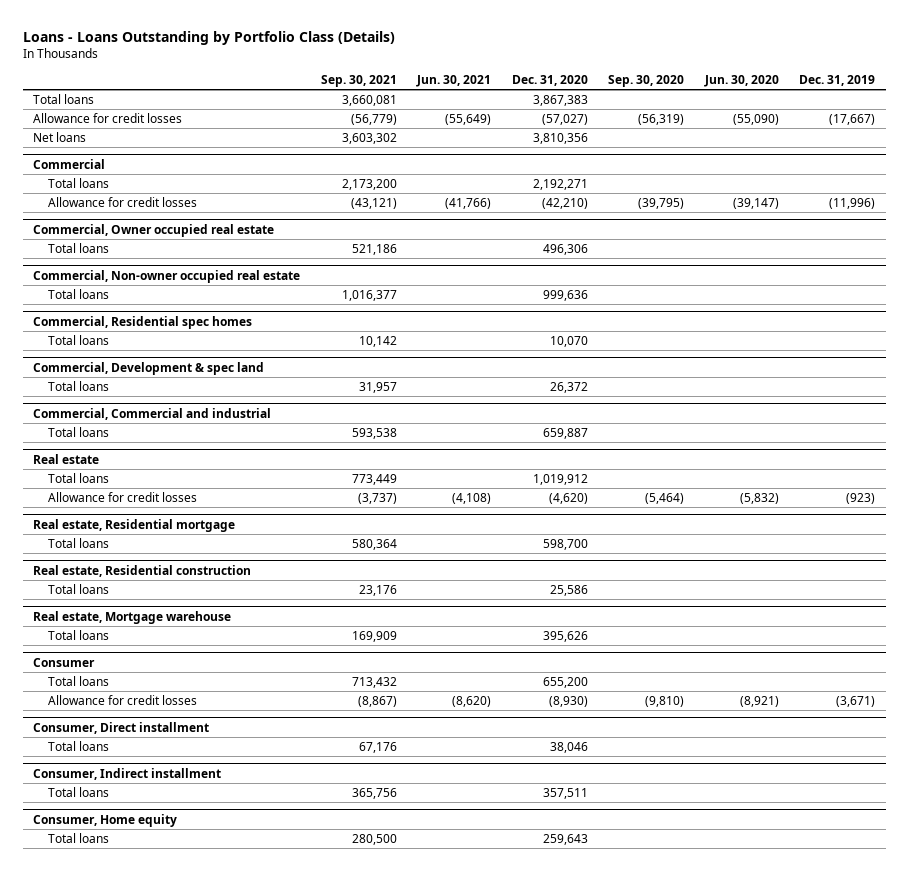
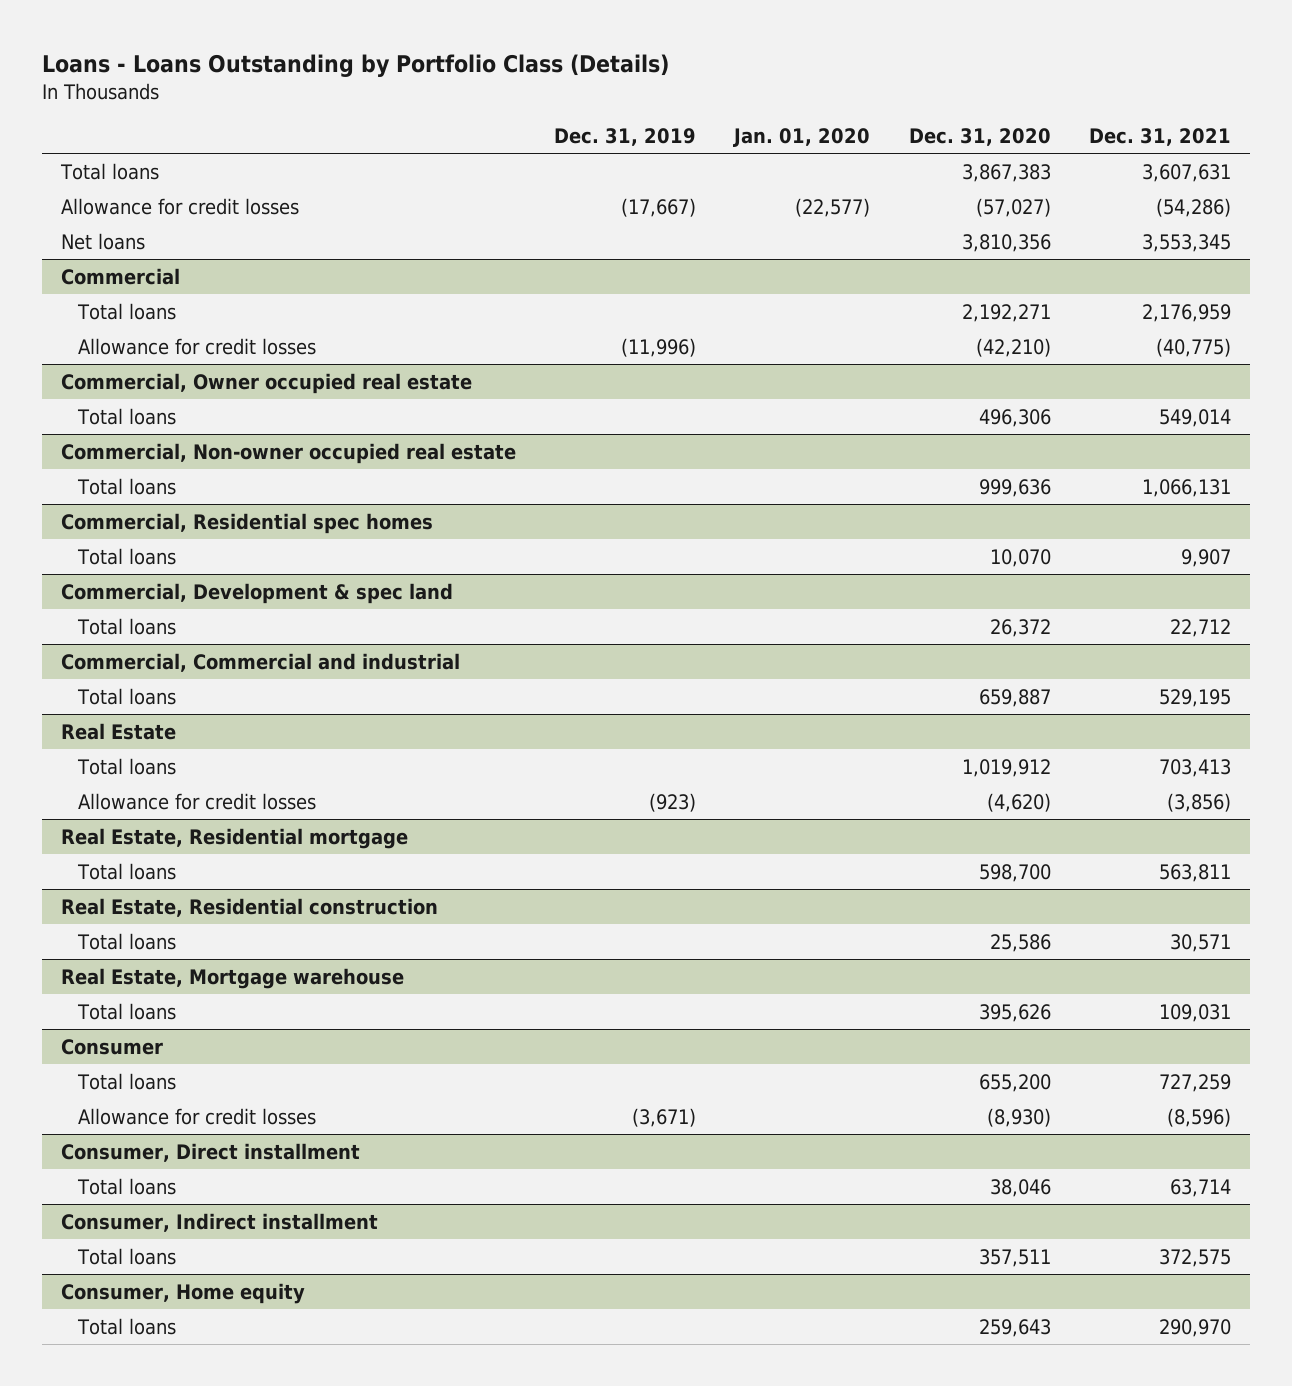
[320,75,397,88] Sep. 30, 2021 -> none
[416,75,492,88] Jun. 30, 2021 -> none
[608,75,685,88] Sep. 30, 2020 -> none
[703,75,779,88] Jun. 30, 2020 -> none
none -> [733,128,871,148] Jan. 01, 2020
none -> [1089,128,1232,147] Dec. 31, 2021
[33,453,100,464] Real estate -> [60,722,176,740] Real Estate
[33,518,236,532] Real estate, Residential mortgage -> [60,827,408,849] Real Estate, Residential mortgage
[33,564,252,577] Real estate, Residential construction -> [60,897,438,917] Real Estate, Residential construction
[33,610,232,624] Real estate, Mortgage warehouse -> [60,967,404,989] Real Estate, Mortgage warehouse

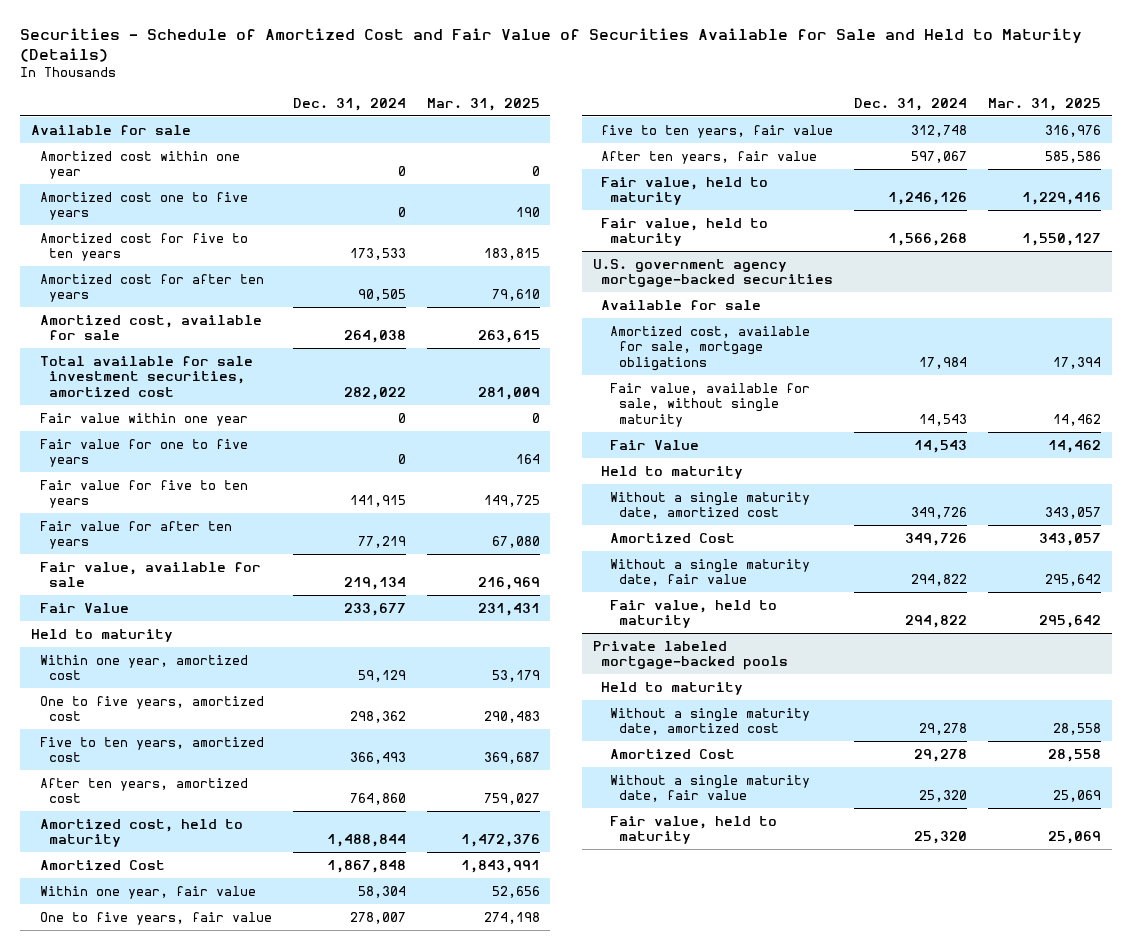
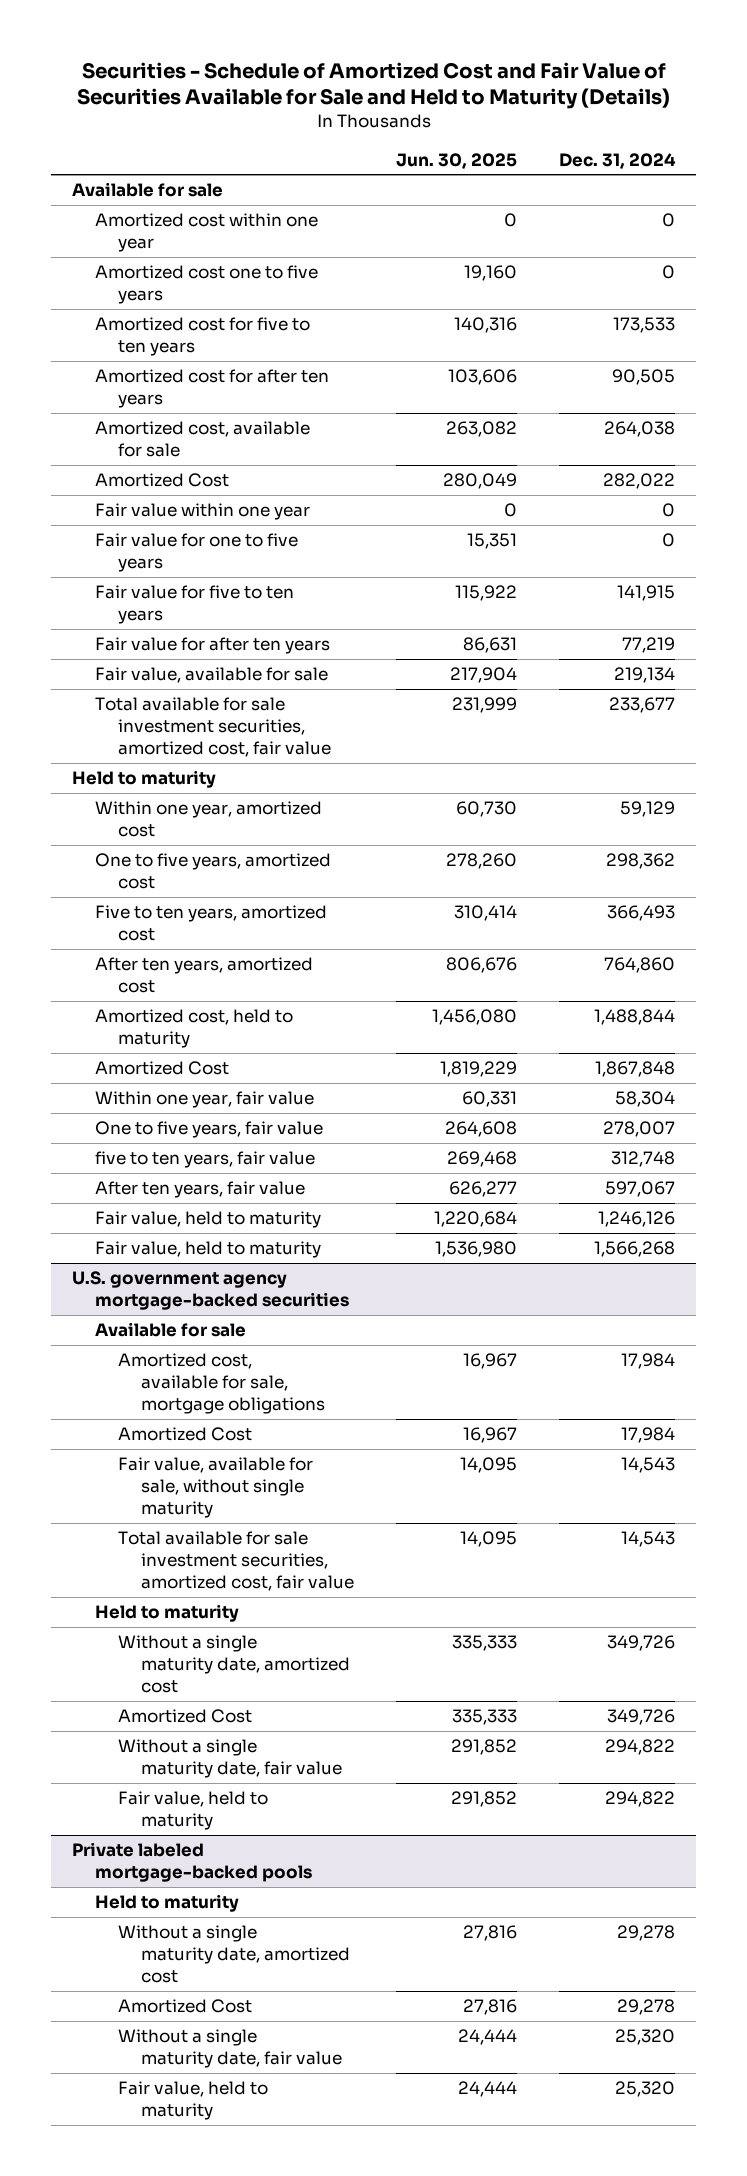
[426,97,540,111] Mar. 31, 2025 -> none
none -> [396,152,518,169] Jun. 30, 2025
[39,355,253,398] Total available for sale investment securities, amortized cost -> [95,473,230,488] Amortized Cost
[39,602,129,613] Fair Value -> [95,697,332,758] Total available for sale investment securities, amortized cost, fair value
none -> [118,1427,253,1442] Amortized Cost
[610,439,700,450] Fair Value -> [118,1531,355,1592] Total available for sale investment securities, amortized cost, fair value

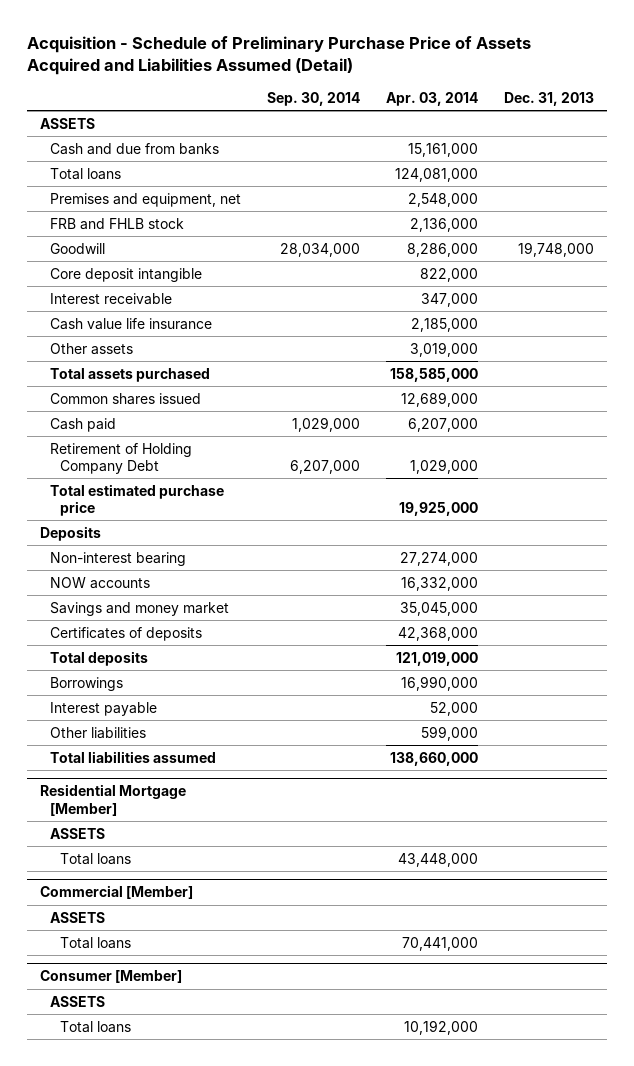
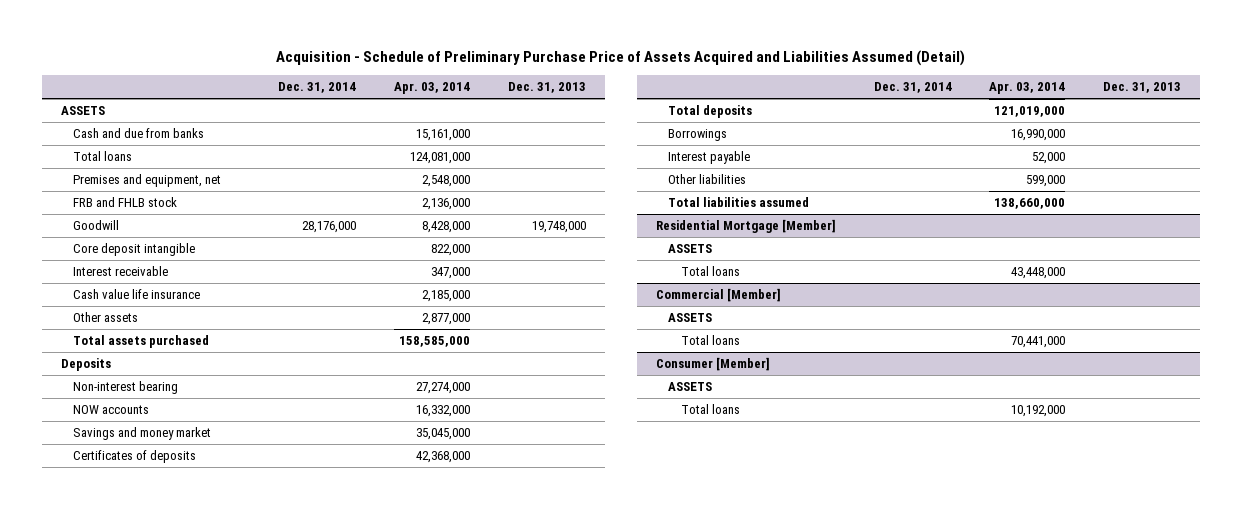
[267,92,361,107] Sep. 30, 2014 -> none
none -> [278,82,357,94] Dec. 31, 2014
[406,242,478,257] 8,286,000 -> [422,221,471,234] 8,428,000
[409,341,478,357] 3,019,000 -> [422,313,471,326] 2,877,000
[50,392,202,405] Common shares issued -> none
[50,417,117,432] Cash paid -> none
[50,442,193,475] Retirement of Holding Company Debt -> none
[50,483,225,517] Total estimated purchase price -> none

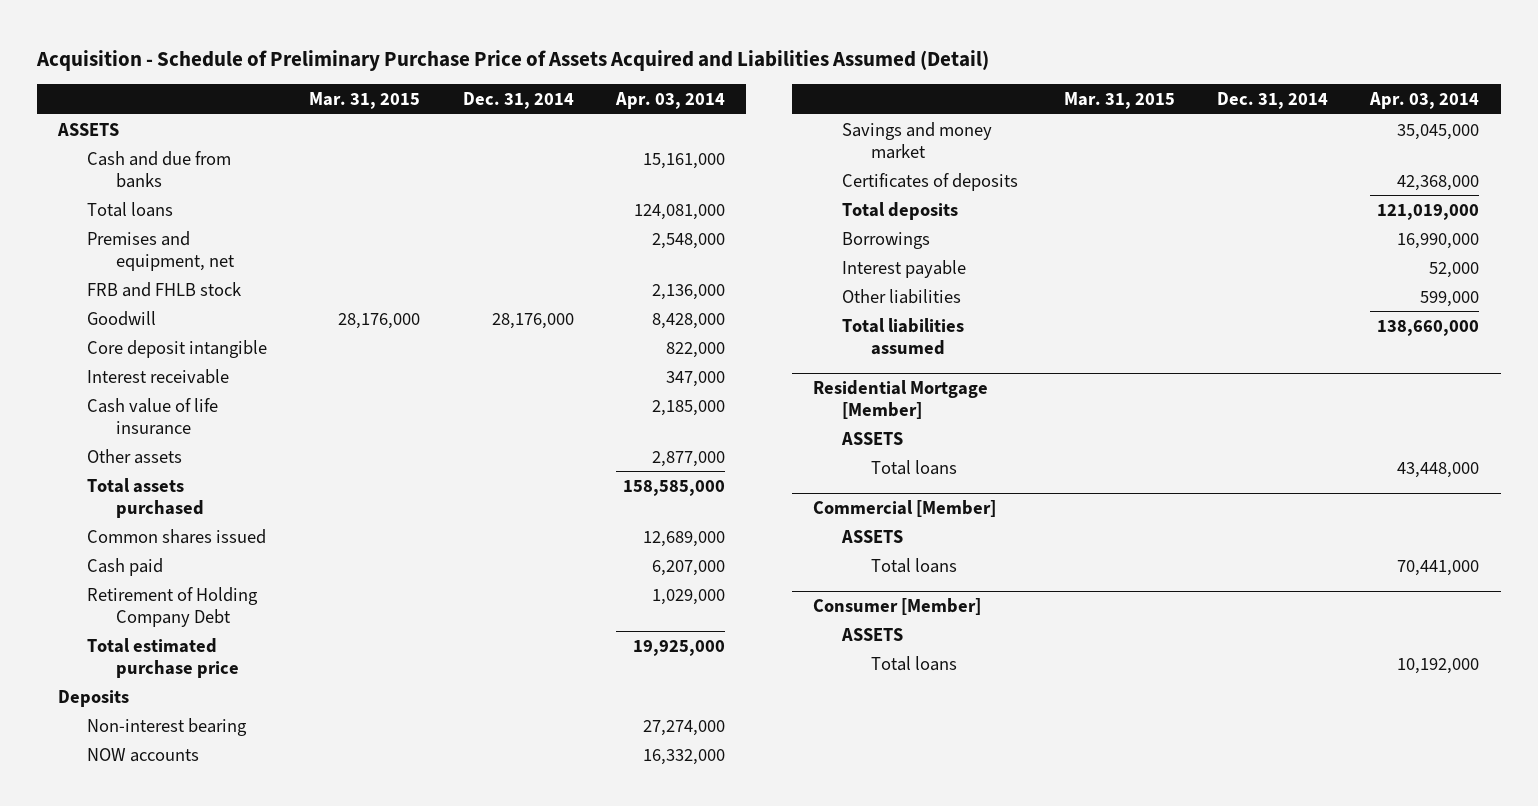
[507,82,586,94] Dec. 31, 2013 -> none
none -> [309,91,421,109] Mar. 31, 2015
[73,289,201,300] Cash value life insurance -> [87,397,219,435] Cash value of life insurance
none -> [87,528,267,544] Common shares issued
none -> [87,557,164,576] Cash paid
none -> [87,586,259,627] Retirement of Holding Company Debt
none -> [87,637,239,678] Total estimated purchase price

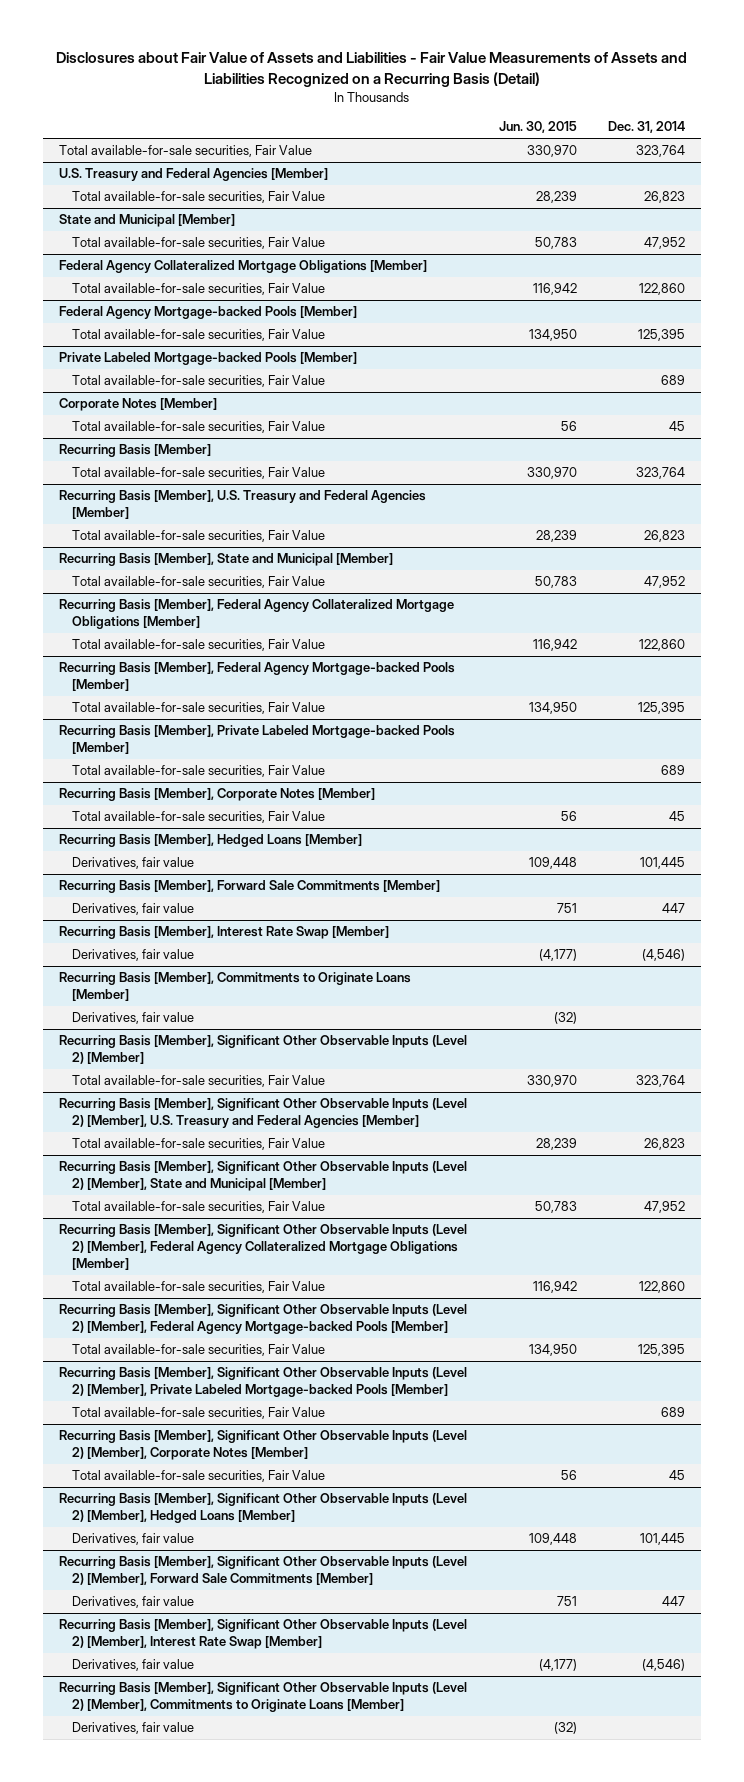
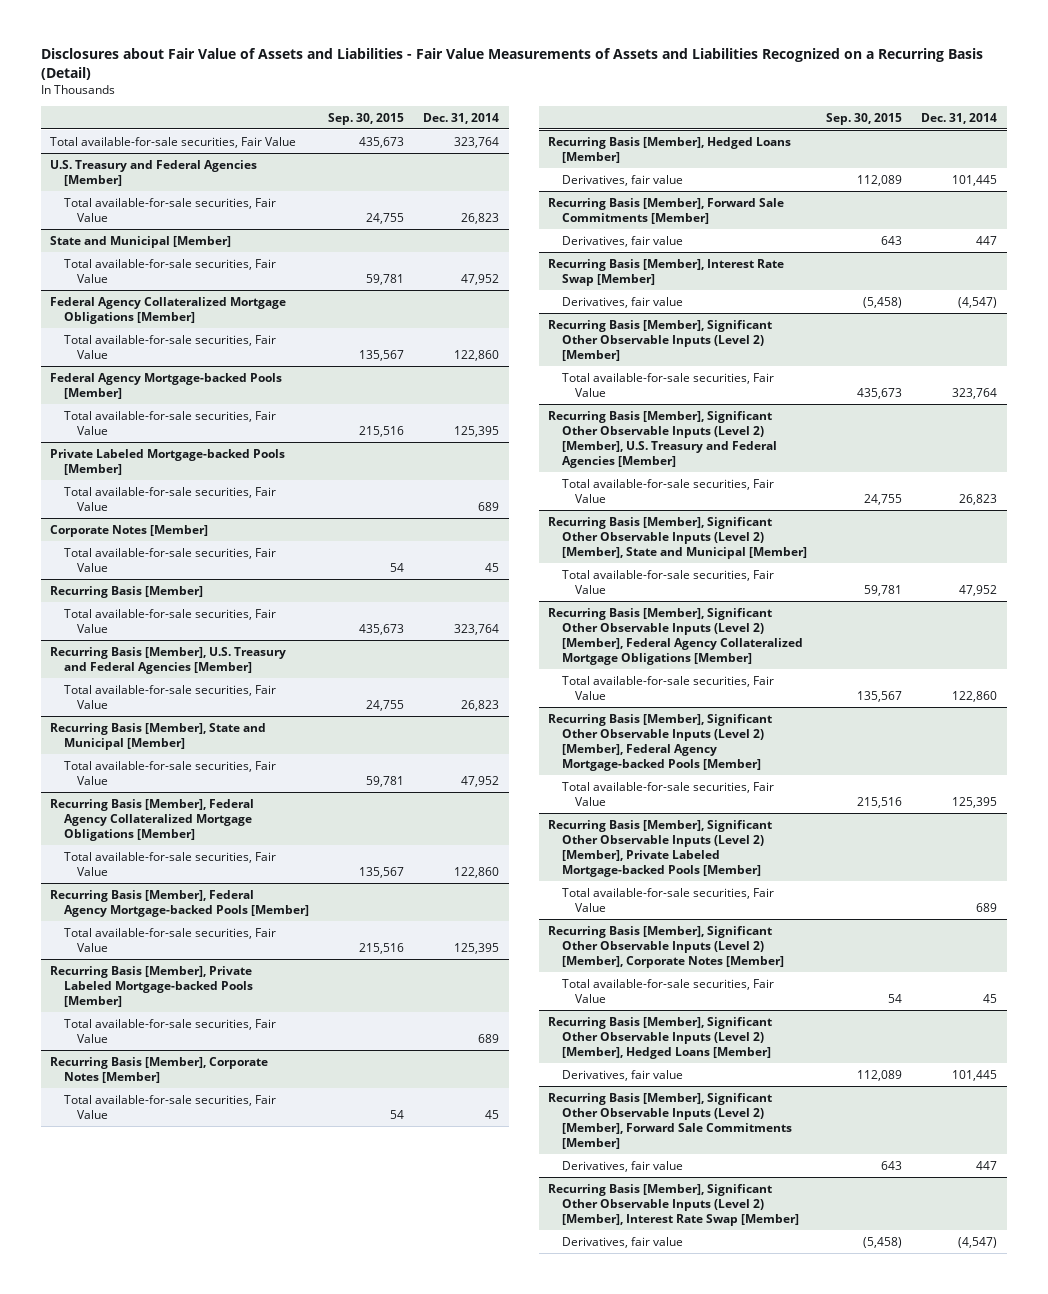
[498,121,577,134] Jun. 30, 2015 -> none
none -> [328,112,405,125] Sep. 30, 2015
[58,972,411,1002] Recurring Basis [Member], Commitments to Originate Loans [Member] -> none
[72,1012,195,1025] Derivatives, fair value -> none
[642,949,686,962] (4,546) -> [958,296,998,308] (4,547)
[58,1682,467,1713] Recurring Basis [Member], Significant Other Observable Inputs (Level 2) [Member], Commitments to Originate Loans [Member] -> none
[72,1722,195,1735] Derivatives, fair value -> none
[642,1659,686,1672] (4,546) -> [958,1236,998,1248] (4,547)

